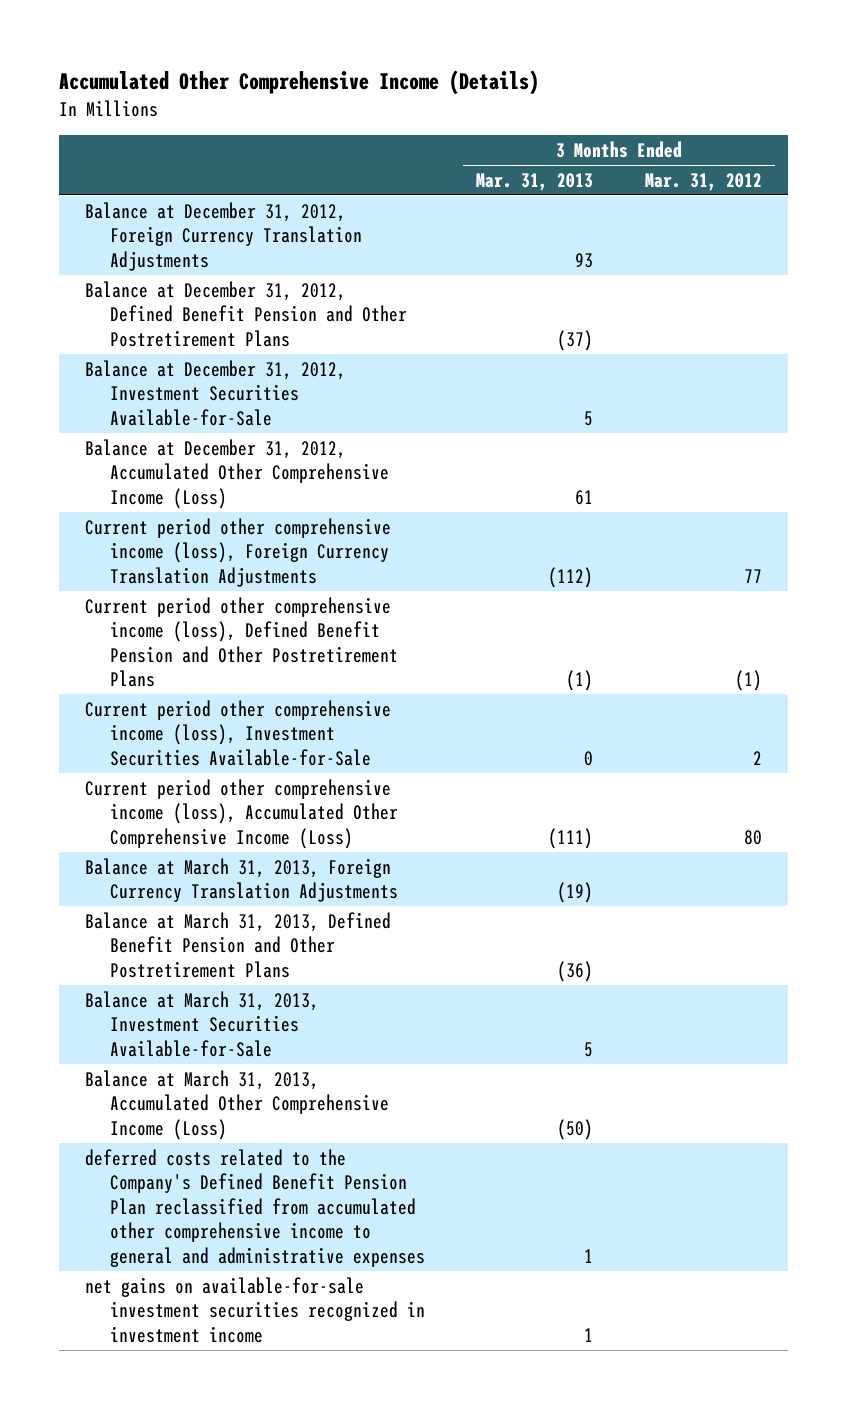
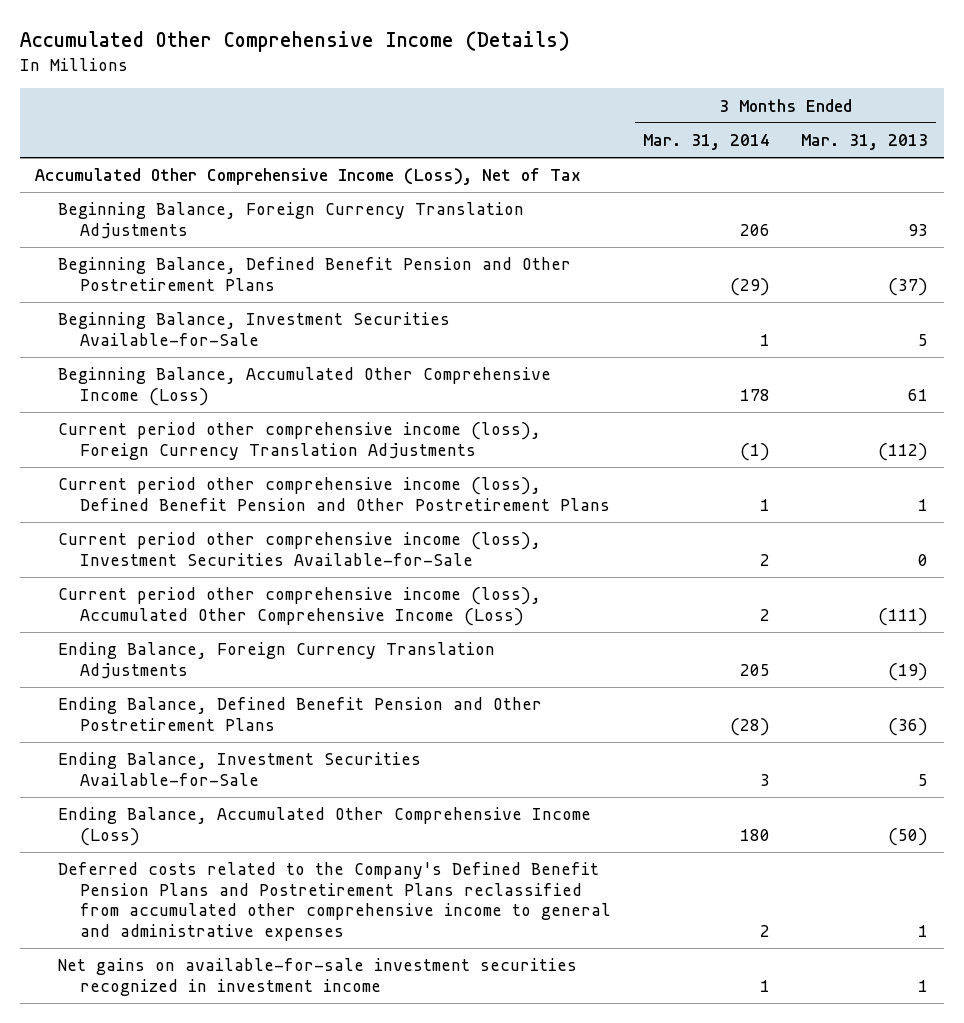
[645,172,763,191] Mar. 31, 2012 -> none
none -> [642,133,770,150] Mar. 31, 2014
none -> [35,168,582,186] Accumulated Other Comprehensive Income (Loss), Net of Tax
[84,201,362,271] Balance at December 31, 2012, Foreign Currency Translation Adjustments -> [57,202,524,239] Beginning Balance, Foreign Currency Translation Adjustments
[84,280,407,347] Balance at December 31, 2012, Defined Benefit Pension and Other Postretirement Plans -> [57,257,571,291] Beginning Balance, Defined Benefit Pension and Other Postretirement Plans
[84,359,346,426] Balance at December 31, 2012, Investment Securities Available-for-Sale -> [57,312,450,346] Beginning Balance, Investment Securities Available-for-Sale
[84,438,389,509] Balance at December 31, 2012, Accumulated Other Comprehensive Income (Loss) -> [57,367,551,406] Beginning Balance, Accumulated Other Comprehensive Income (Loss)
[566,670,594,692] (1) -> [918,498,929,511] 1
[84,857,398,903] Balance at March 31, 2013, Foreign Currency Translation Adjustments -> [57,642,495,679] Ending Balance, Foreign Currency Translation Adjustments
[84,911,391,978] Balance at March 31, 2013, Defined Benefit Pension and Other Postretirement Plans -> [57,697,542,731] Ending Balance, Defined Benefit Pension and Other Postretirement Plans
[84,990,319,1057] Balance at March 31, 2013, Investment Securities Available-for-Sale -> [57,752,421,786] Ending Balance, Investment Securities Available-for-Sale
[84,1069,389,1140] Balance at March 31, 2013, Accumulated Other Comprehensive Income (Loss) -> [57,807,591,846] Ending Balance, Accumulated Other Comprehensive Income (Loss)
[84,1148,425,1267] deferred costs related to the Company's Defined Benefit Pension Plan reclassified from accumulated other comprehensive income to general and administrative expenses -> [57,862,612,942] Deferred costs related to the Company's Defined Benefit Pension Plans and Postretirement Plans reclassified from accumulated other comprehensive income to general and administrative expenses
[84,1276,425,1343] net gains on available-for-sale investment securities recognized in investment income -> [57,958,577,996] Net gains on available-for-sale investment securities recognized in investment income

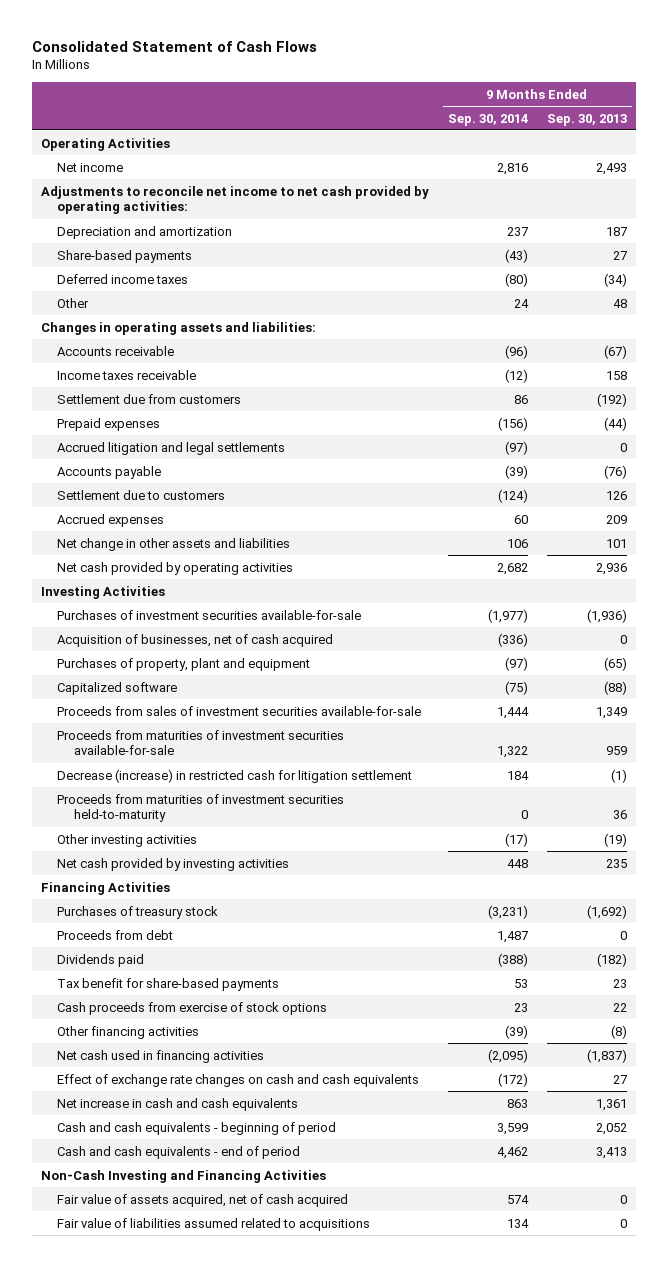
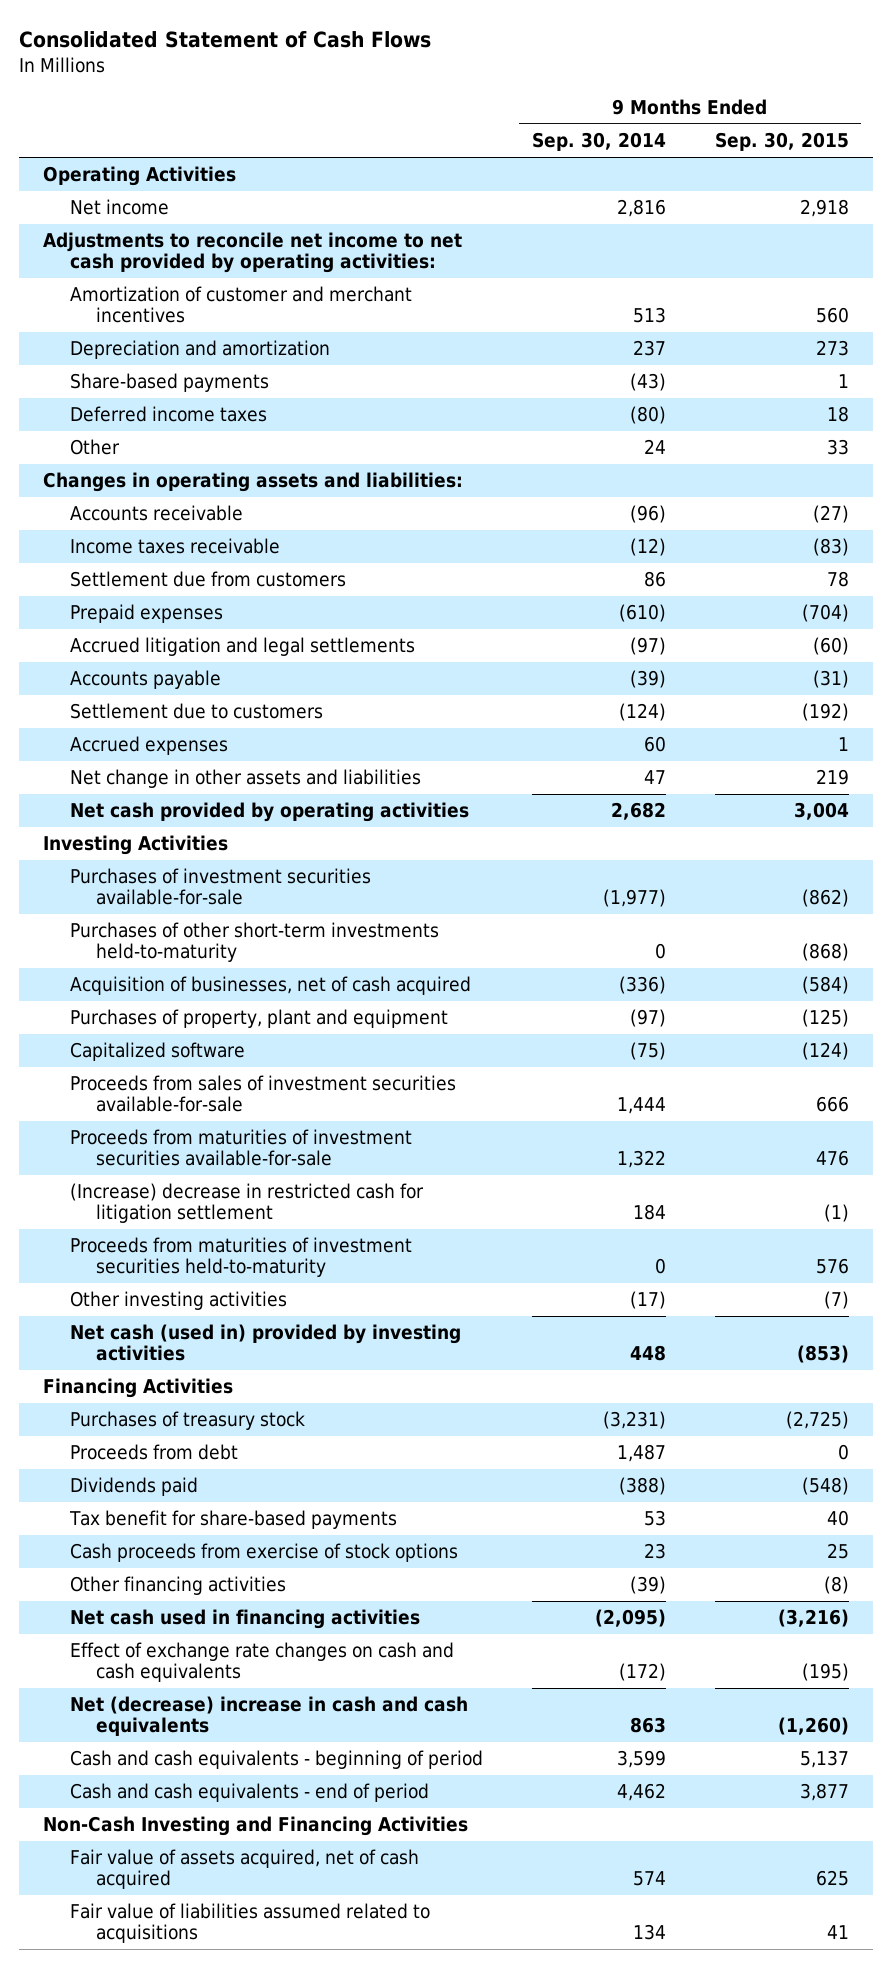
[546,113,627,126] Sep. 30, 2013 -> none
none -> [714,132,849,152] Sep. 30, 2015
none -> [69,286,412,324] Amortization of customer and merchant incentives
[497,416,528,431] (156) -> [618,604,666,623] (610)
[506,538,528,548] 106 -> [643,770,666,785] 47
none -> [69,922,439,963] Purchases of other short-term investments held-to-maturity
[57,768,413,783] Decrease (increase) in restricted cash for litigation settlement -> [69,1183,424,1224] (Increase) decrease in restricted cash for litigation settlement
[57,857,290,871] Net cash provided by investing activities -> [69,1324,461,1362] Net cash (used in) provided by investing activities
[57,1097,299,1111] Net increase in cash and cash equivalents -> [69,1696,468,1737] Net (decrease) increase in cash and cash equivalents

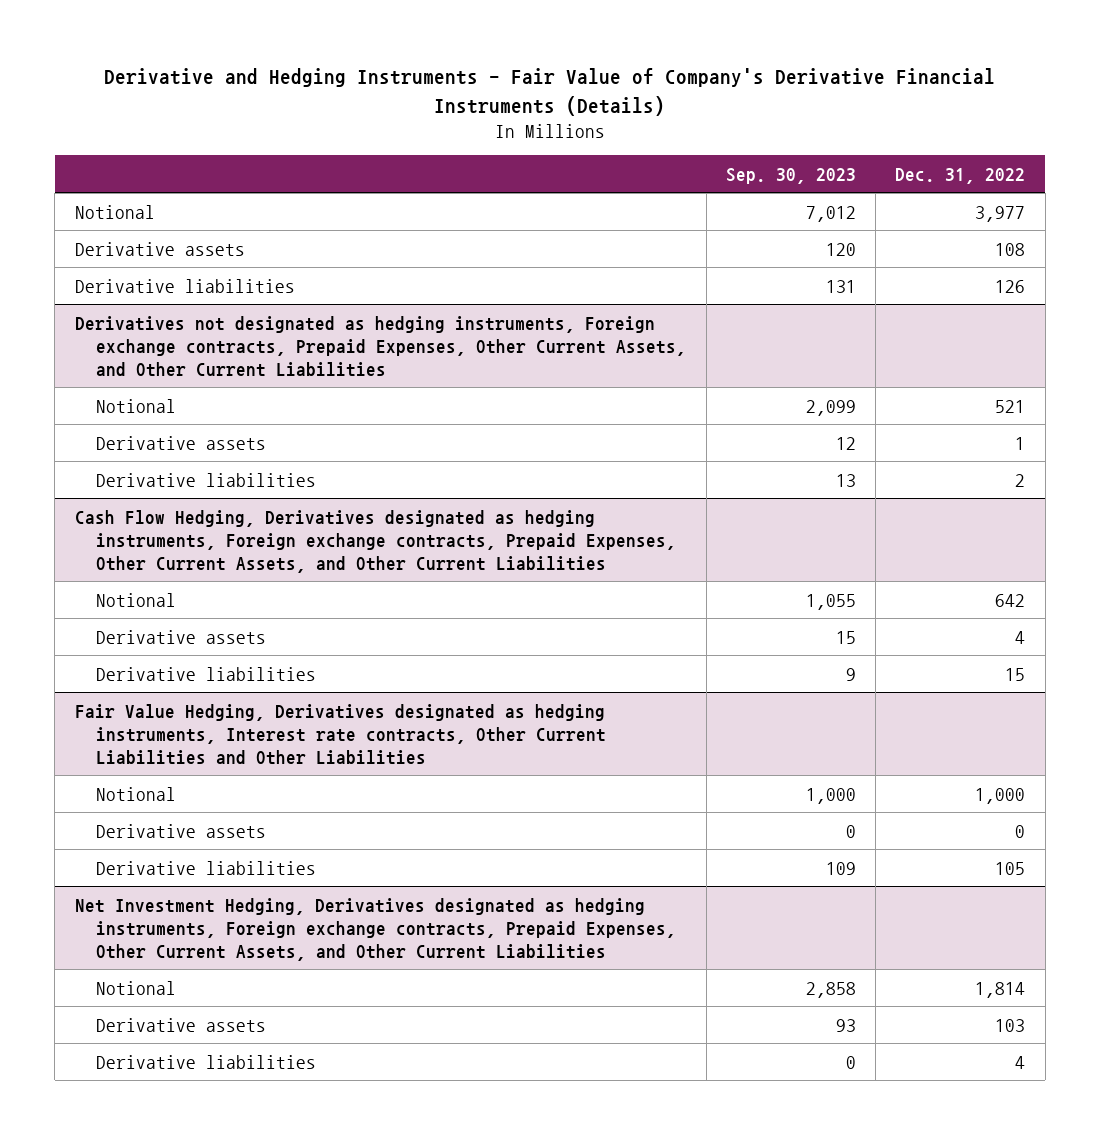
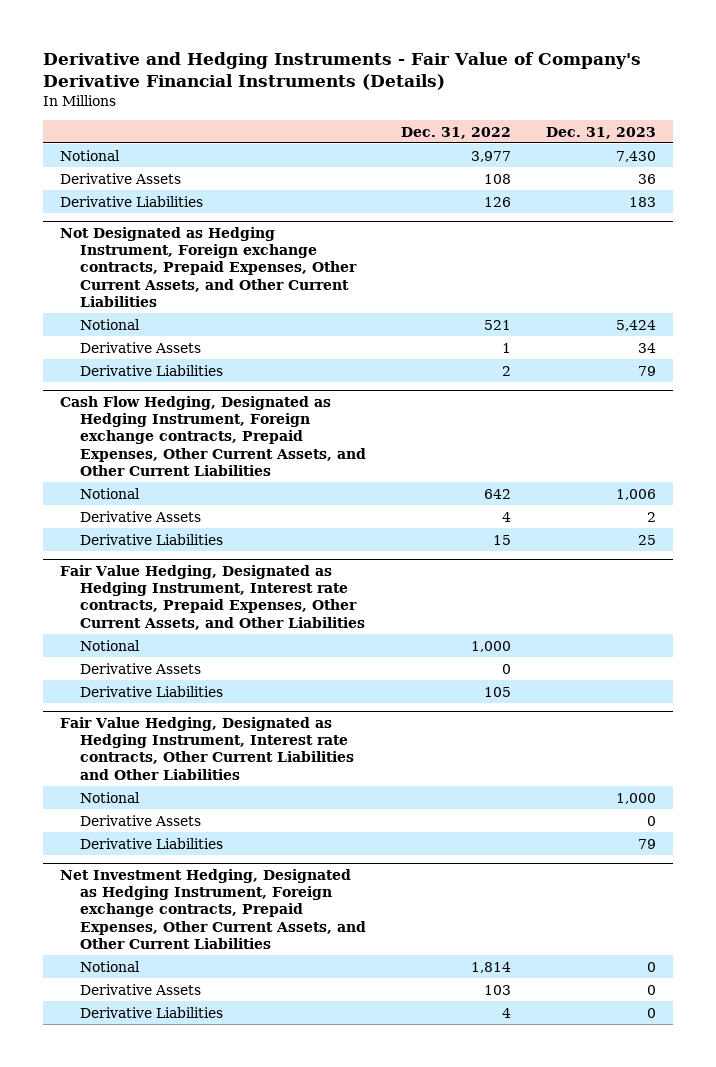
[725,167,856,184] Sep. 30, 2023 -> none
none -> [545,126,656,139] Dec. 31, 2023
[74,241,245,256] Derivative assets -> [60,172,182,184] Derivative Assets
[74,278,295,293] Derivative liabilities -> [60,195,204,207] Derivative Liabilities
[74,315,687,377] Derivatives not designated as hedging instruments, Foreign exchange contracts, Prepaid Expenses, Other Current Assets, and Other Current Liabilities -> [60,227,358,307] Not Designated as Hedging Instrument, Foreign exchange contracts, Prepaid Expenses, Other Current Assets, and Other Current Liabilities
[96,435,267,450] Derivative assets -> [80,341,202,353] Derivative Assets
[96,472,317,487] Derivative liabilities -> [80,364,224,376] Derivative Liabilities
[74,509,677,573] Cash Flow Hedging, Derivatives designated as hedging instruments, Foreign exchange contracts, Prepaid Expenses, Other Current Assets, and Other Current Liabilities -> [60,396,367,476] Cash Flow Hedging, Designated as Hedging Instrument, Foreign exchange contracts, Prepaid Expenses, Other Current Assets, and Other Current Liabilities
[96,629,267,644] Derivative assets -> [80,510,202,522] Derivative Assets
[96,666,317,681] Derivative liabilities -> [80,533,224,545] Derivative Liabilities
[74,703,607,765] Fair Value Hedging, Derivatives designated as hedging instruments, Interest rate contracts, Other Current Liabilities and Other Liabilities -> [60,565,366,630] Fair Value Hedging, Designated as Hedging Instrument, Interest rate contracts, Prepaid Expenses, Other Current Assets, and Other Liabilities
[96,823,267,838] Derivative assets -> [80,662,202,674] Derivative Assets
[96,860,317,875] Derivative liabilities -> [80,685,224,697] Derivative Liabilities
none -> [60,717,355,780] Fair Value Hedging, Designated as Hedging Instrument, Interest rate contracts, Other Current Liabilities and Other Liabilities
none -> [80,791,141,803] Notional
none -> [80,814,202,826] Derivative Assets
none -> [80,837,224,849] Derivative Liabilities
[74,897,677,961] Net Investment Hedging, Derivatives designated as hedging instruments, Foreign exchange contracts, Prepaid Expenses, Other Current Assets, and Other Current Liabilities -> [60,869,367,949] Net Investment Hedging, Designated as Hedging Instrument, Foreign exchange contracts, Prepaid Expenses, Other Current Assets, and Other Current Liabilities
[96,1017,267,1032] Derivative assets -> [80,983,202,995] Derivative Assets
[96,1054,317,1069] Derivative liabilities -> [80,1006,224,1018] Derivative Liabilities

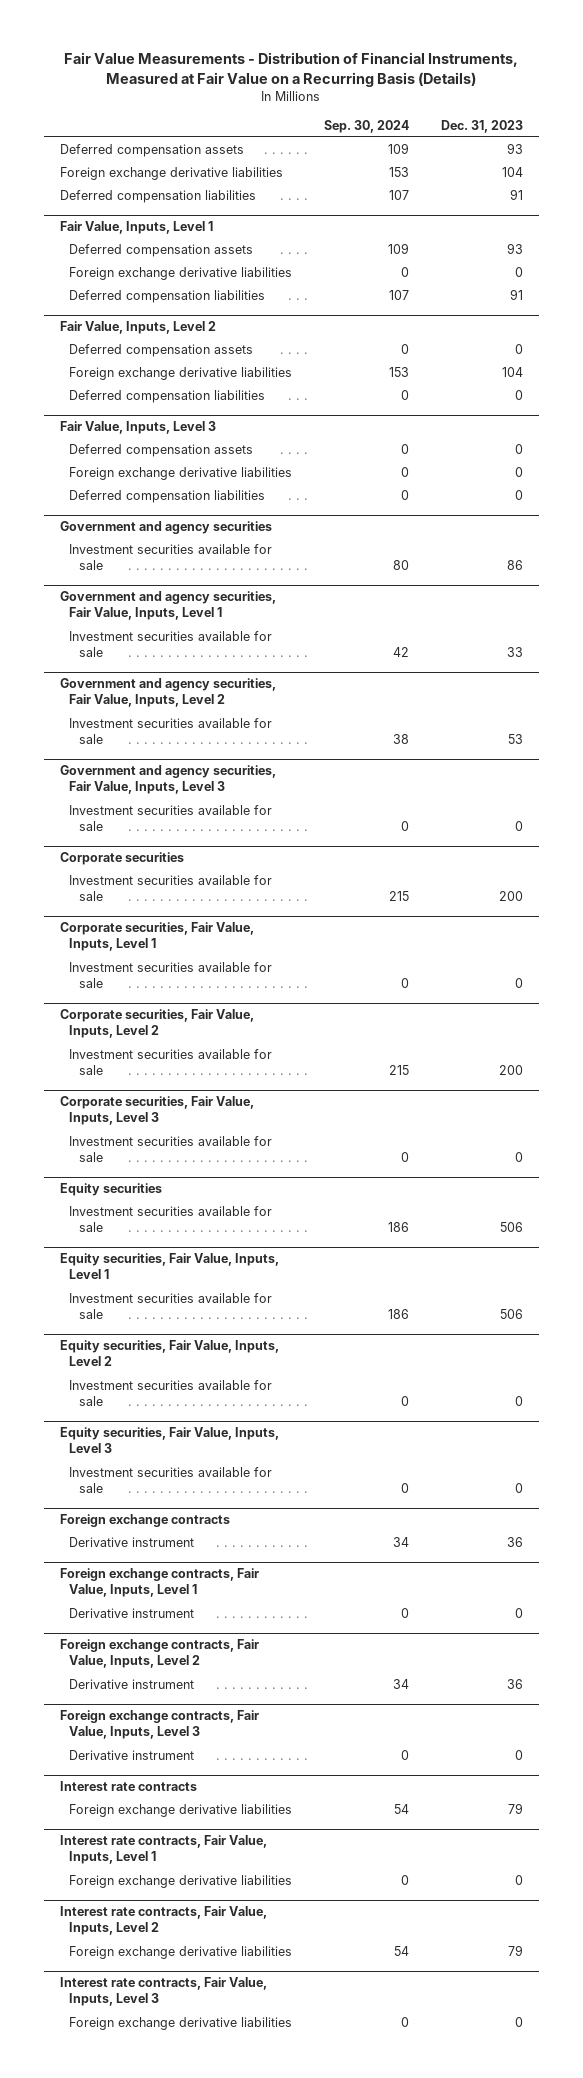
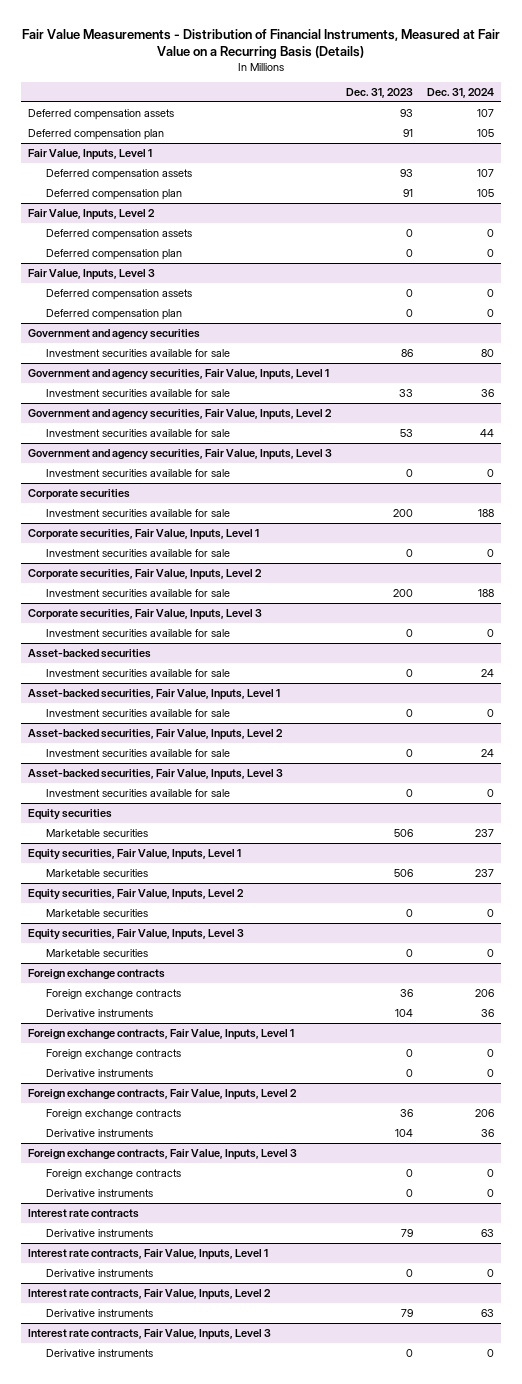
[324,119,410,133] Sep. 30, 2024 -> none
none -> [426,88,494,99] Dec. 31, 2024
[60,167,284,181] Foreign exchange derivative liabilities -> none
[60,190,257,204] Deferred compensation liabilities -> [28,128,165,140] Deferred compensation plan
[69,267,293,281] Foreign exchange derivative liabilities -> none
[69,290,266,304] Deferred compensation liabilities -> [45,188,182,200] Deferred compensation plan
[69,367,293,381] Foreign exchange derivative liabilities -> none
[69,390,266,404] Deferred compensation liabilities -> [45,248,182,260] Deferred compensation plan
[69,467,293,481] Foreign exchange derivative liabilities -> none
[69,490,266,504] Deferred compensation liabilities -> [45,308,182,320] Deferred compensation plan
none -> [28,648,152,658] Asset-backed securities
none -> [45,668,230,677] Investment securities available for sale
none -> [28,688,281,700] Asset-backed securities, Fair Value, Inputs, Level 1
none -> [45,708,230,717] Investment securities available for sale
none -> [28,728,284,740] Asset-backed securities, Fair Value, Inputs, Level 2
none -> [45,748,230,757] Investment securities available for sale
none -> [28,768,284,780] Asset-backed securities, Fair Value, Inputs, Level 3
none -> [45,788,230,797] Investment securities available for sale
[69,1206,273,1233] Investment securities available for sale -> none
none -> [45,828,148,837] Marketable securities
[69,1293,273,1320] Investment securities available for sale -> none
none -> [45,868,148,877] Marketable securities
[69,1380,273,1407] Investment securities available for sale -> none
none -> [45,908,148,917] Marketable securities
[69,1467,273,1494] Investment securities available for sale -> none
none -> [45,948,148,957] Marketable securities
[69,1537,195,1548] Derivative instrument -> [45,988,181,999] Foreign exchange contracts
none -> [45,1008,153,1017] Derivative instruments
[69,1608,195,1619] Derivative instrument -> [45,1048,181,1059] Foreign exchange contracts
none -> [45,1068,153,1077] Derivative instruments
[69,1679,195,1690] Derivative instrument -> [45,1108,181,1119] Foreign exchange contracts
none -> [45,1128,153,1137] Derivative instruments
[69,1750,195,1761] Derivative instrument -> [45,1168,181,1179] Foreign exchange contracts
none -> [45,1188,153,1197] Derivative instruments
[69,1804,293,1818] Foreign exchange derivative liabilities -> [45,1228,153,1237] Derivative instruments
[69,1875,293,1889] Foreign exchange derivative liabilities -> [45,1268,153,1277] Derivative instruments
[69,1946,293,1960] Foreign exchange derivative liabilities -> [45,1308,153,1317] Derivative instruments
[69,2017,293,2031] Foreign exchange derivative liabilities -> [45,1348,153,1357] Derivative instruments

